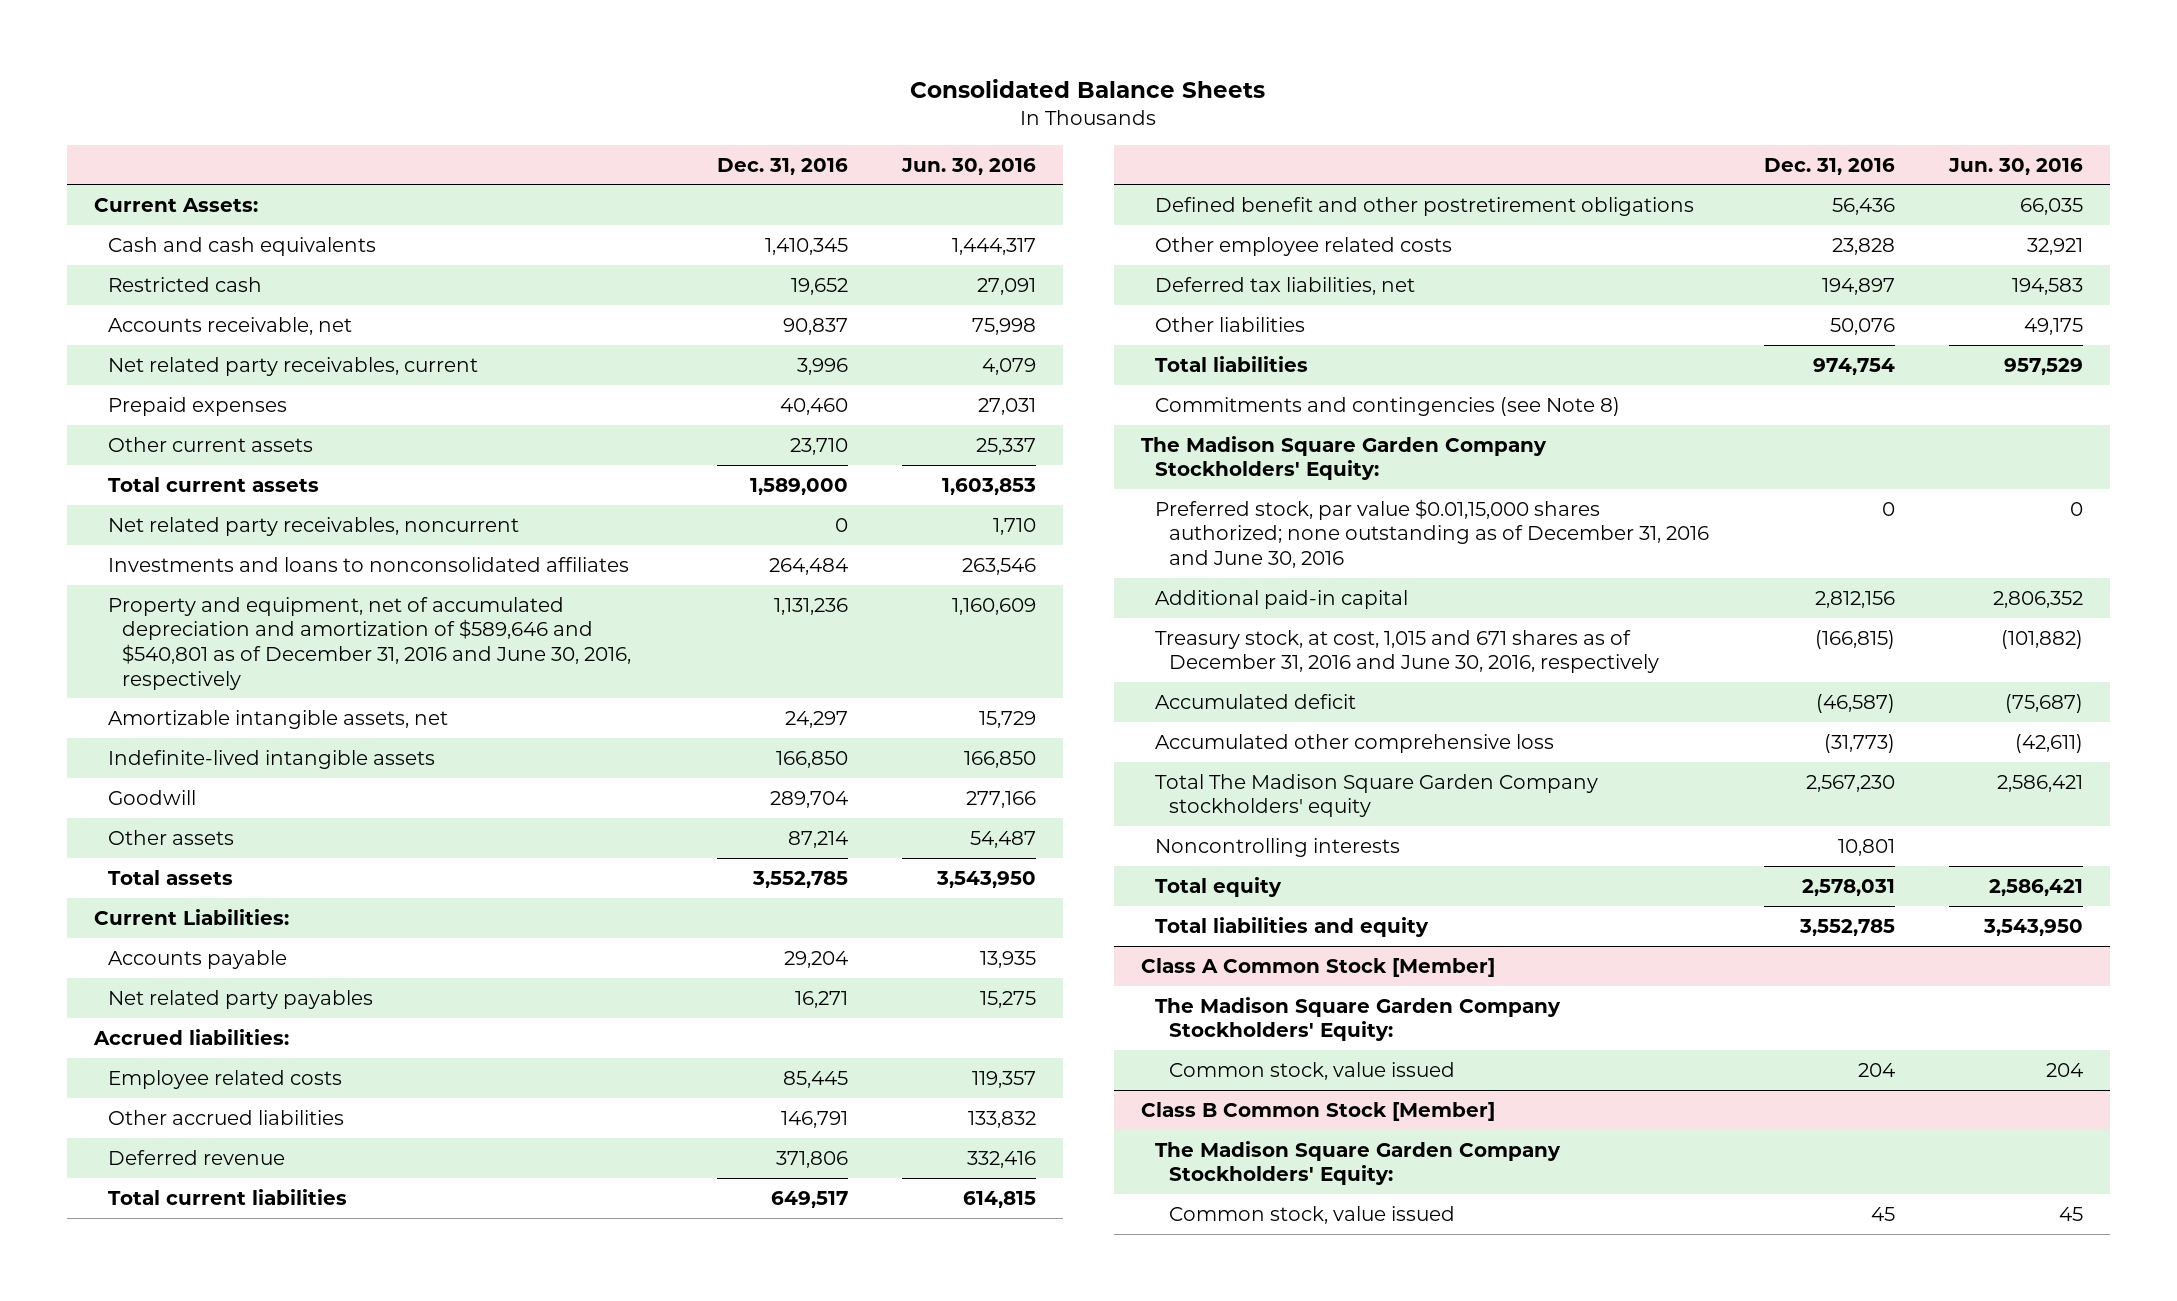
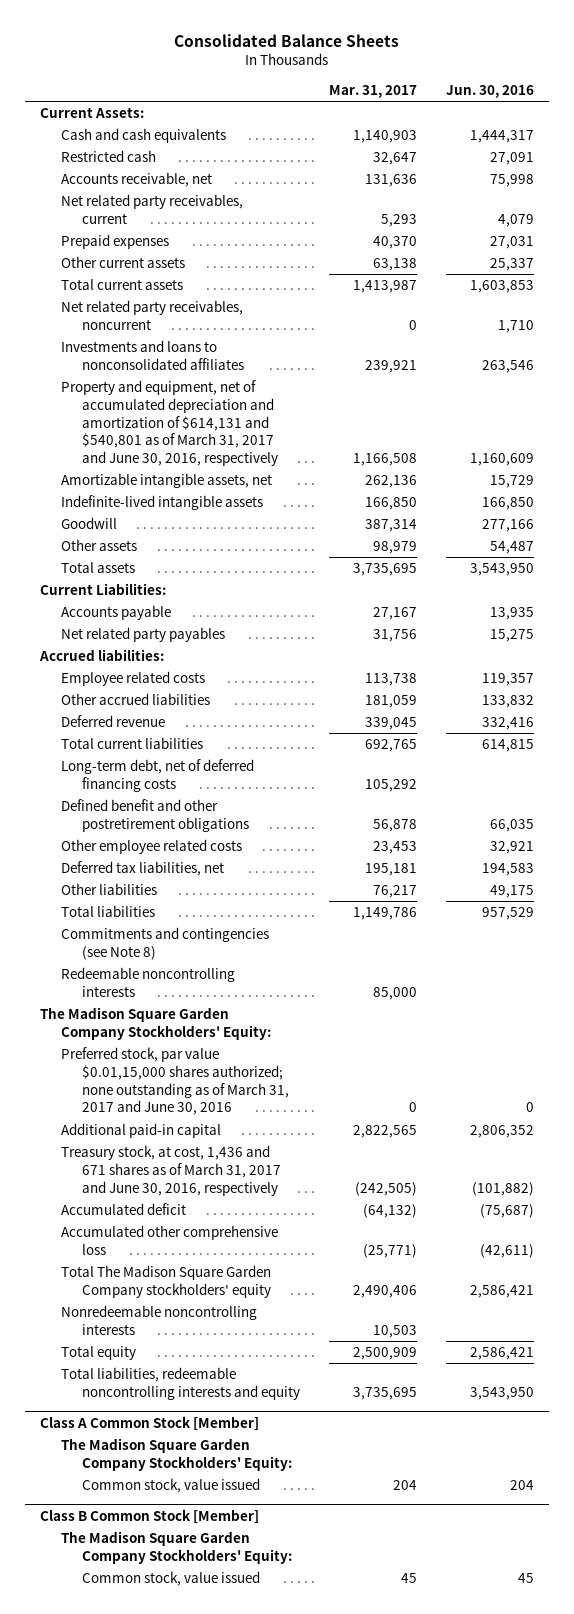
[716,157,848,175] Dec. 31, 2016 -> none
none -> [329,84,418,98] Mar. 31, 2017
[108,596,632,690] Property and equipment, net of accumulated depreciation and amortization of $589,646 and $540,801 as of December 31, 2016 and June 30, 2016, respectively -> [60,380,278,467] Property and equipment, net of accumulated depreciation and amortization of $614,131 and $540,801 as of March 31, 2017 and June 30, 2016, respectively
none -> [60,759,254,792] Long-term debt, net of deferred financing costs
none -> [60,967,235,997] Redeemable noncontrolling interests
[1155,498,1710,568] Preferred stock, par value $0.01,15,000 shares authorized; none outstanding as of December 31, 2016 and June 30, 2016 -> [60,1047,289,1116] Preferred stock, par value $0.01,15,000 shares authorized; none outstanding as of March 31, 2017 and June 30, 2016
[1155,629,1660,674] Treasury stock, at cost, 1,015 and 671 shares as of December 31, 2016 and June 30, 2016, respectively -> [60,1145,281,1196] Treasury stock, at cost, 1,436 and 671 shares as of March 31, 2017 and June 30, 2016, respectively
[1155,837,1401,857] Noncontrolling interests -> [60,1305,257,1335] Nonredeemable noncontrolling interests
[1155,916,1430,937] Total liabilities and equity -> [60,1367,300,1400] Total liabilities, redeemable noncontrolling interests and equity

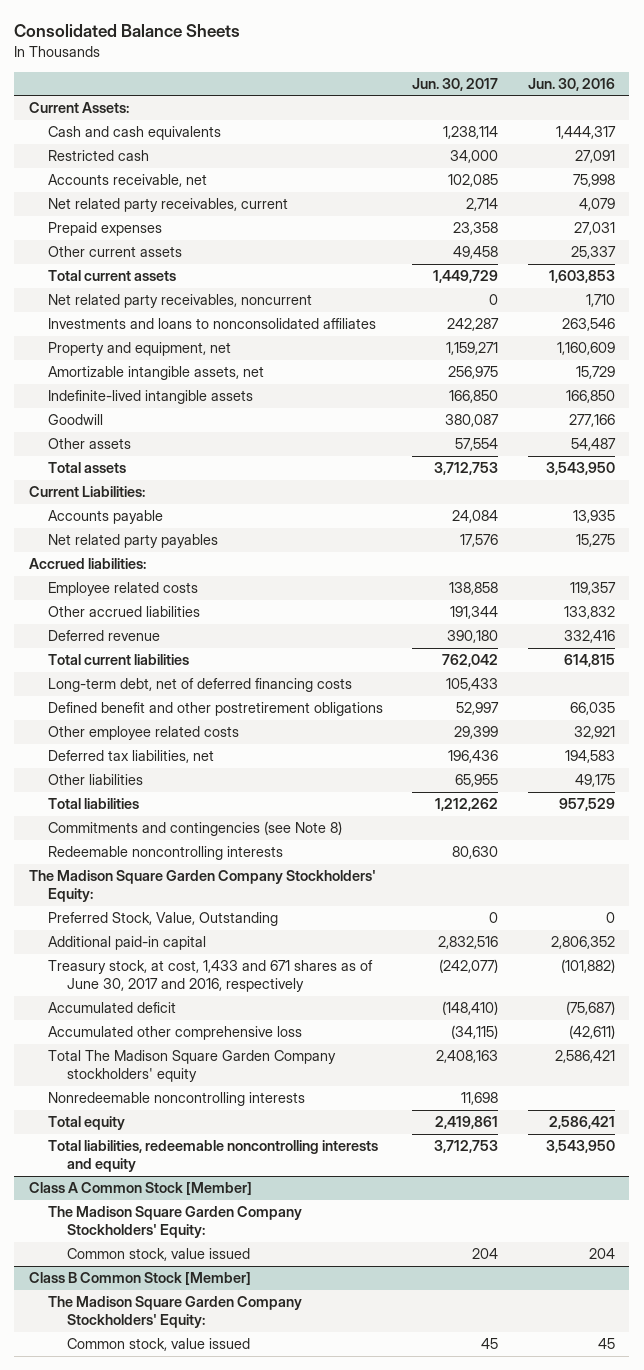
[329,84,418,98] Mar. 31, 2017 -> none
none -> [412,77,499,91] Jun. 30, 2017
[60,380,278,467] Property and equipment, net of accumulated depreciation and amortization of $614,131 and $540,801 as of March 31, 2017 and June 30, 2016, respectively -> [47,342,231,357] Property and equipment, net
[60,1047,289,1116] Preferred stock, par value $0.01,15,000 shares authorized; none outstanding as of March 31, 2017 and June 30, 2016 -> none
none -> [47,912,278,927] Preferred Stock, Value, Outstanding
[60,1145,281,1196] Treasury stock, at cost, 1,436 and 671 shares as of March 31, 2017 and June 30, 2016, respectively -> [47,960,373,993] Treasury stock, at cost, 1,433 and 671 shares as of June 30, 2017 and 2016, respectively

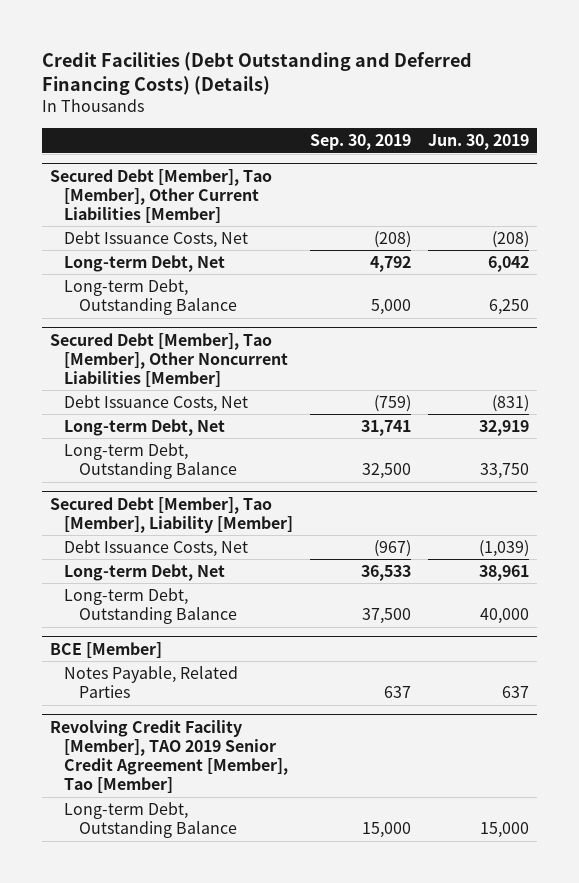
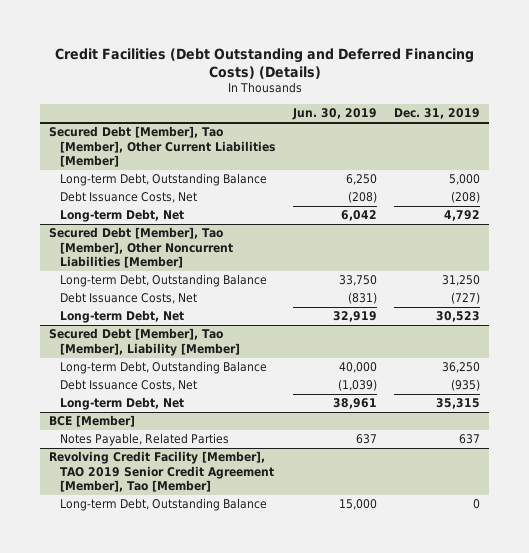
[310,134,412,151] Sep. 30, 2019 -> none
none -> [394,108,481,120] Dec. 31, 2019
[64,278,237,316] Long-term Debt, Outstanding Balance -> [60,173,268,187] Long-term Debt, Outstanding Balance
[64,442,237,480] Long-term Debt, Outstanding Balance -> [60,274,268,288] Long-term Debt, Outstanding Balance
[64,587,237,625] Long-term Debt, Outstanding Balance -> [60,361,268,375] Long-term Debt, Outstanding Balance

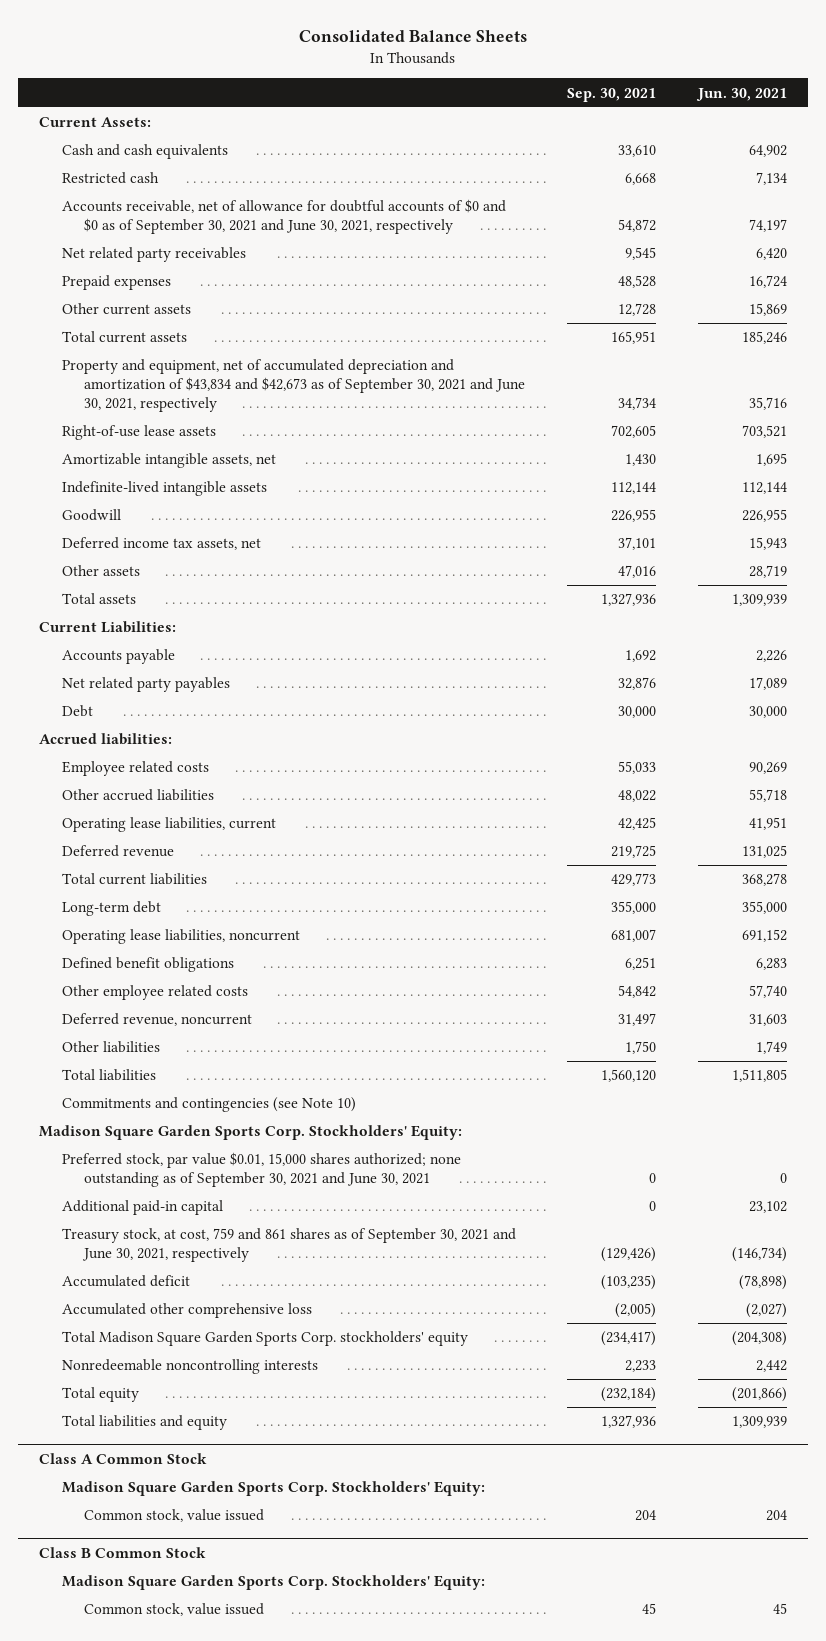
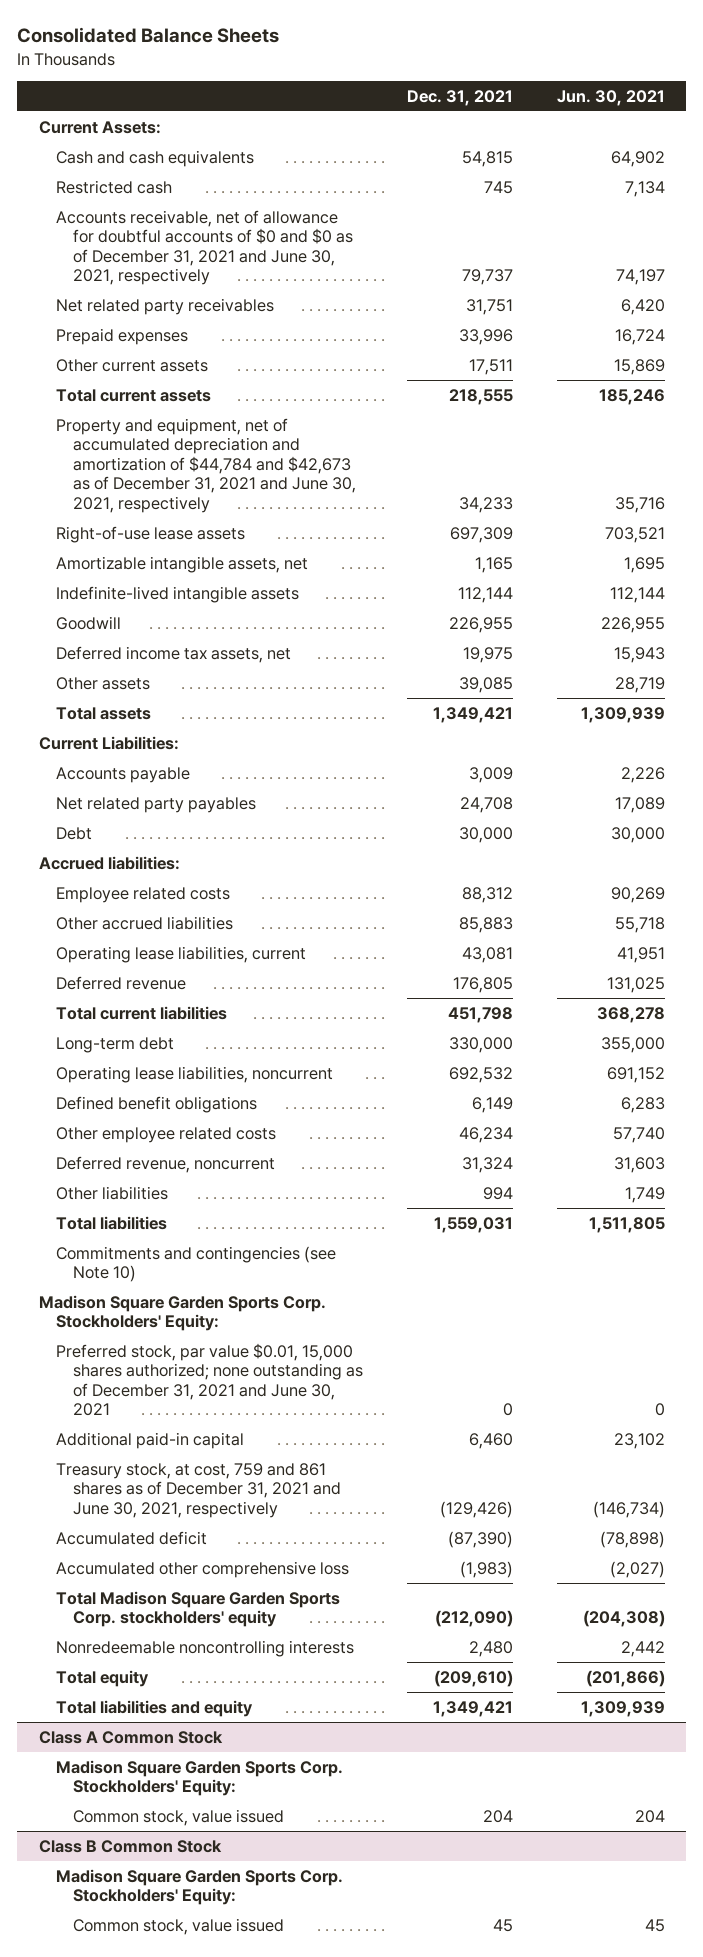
[567,87,657,102] Sep. 30, 2021 -> none
none -> [406,89,513,106] Dec. 31, 2021
[61,199,506,235] Accounts receivable, net of allowance for doubtful accounts of $0 and $0 as of September 30, 2021 and June 30, 2021, respectively -> [55,209,353,286] Accounts receivable, net of allowance for doubtful accounts of $0 and $0 as of December 31, 2021 and June 30, 2021, respectively
[61,359,526,413] Property and equipment, net of accumulated depreciation and amortization of $43,834 and $42,673 as of September 30, 2021 and June 30, 2021, respectively -> [55,417,356,513] Property and equipment, net of accumulated depreciation and amortization of $44,784 and $42,673 as of December 31, 2021 and June 30, 2021, respectively
[61,1152,461,1188] Preferred stock, par value $0.01, 15,000 shares authorized; none outstanding as of September 30, 2021 and June 30, 2021 -> [55,1342,363,1417] Preferred stock, par value $0.01, 15,000 shares authorized; none outstanding as of December 31, 2021 and June 30, 2021
[61,1228,516,1263] Treasury stock, at cost, 759 and 861 shares as of September 30, 2021 and June 30, 2021, respectively -> [55,1462,341,1518] Treasury stock, at cost, 759 and 861 shares as of December 31, 2021 and June 30, 2021, respectively

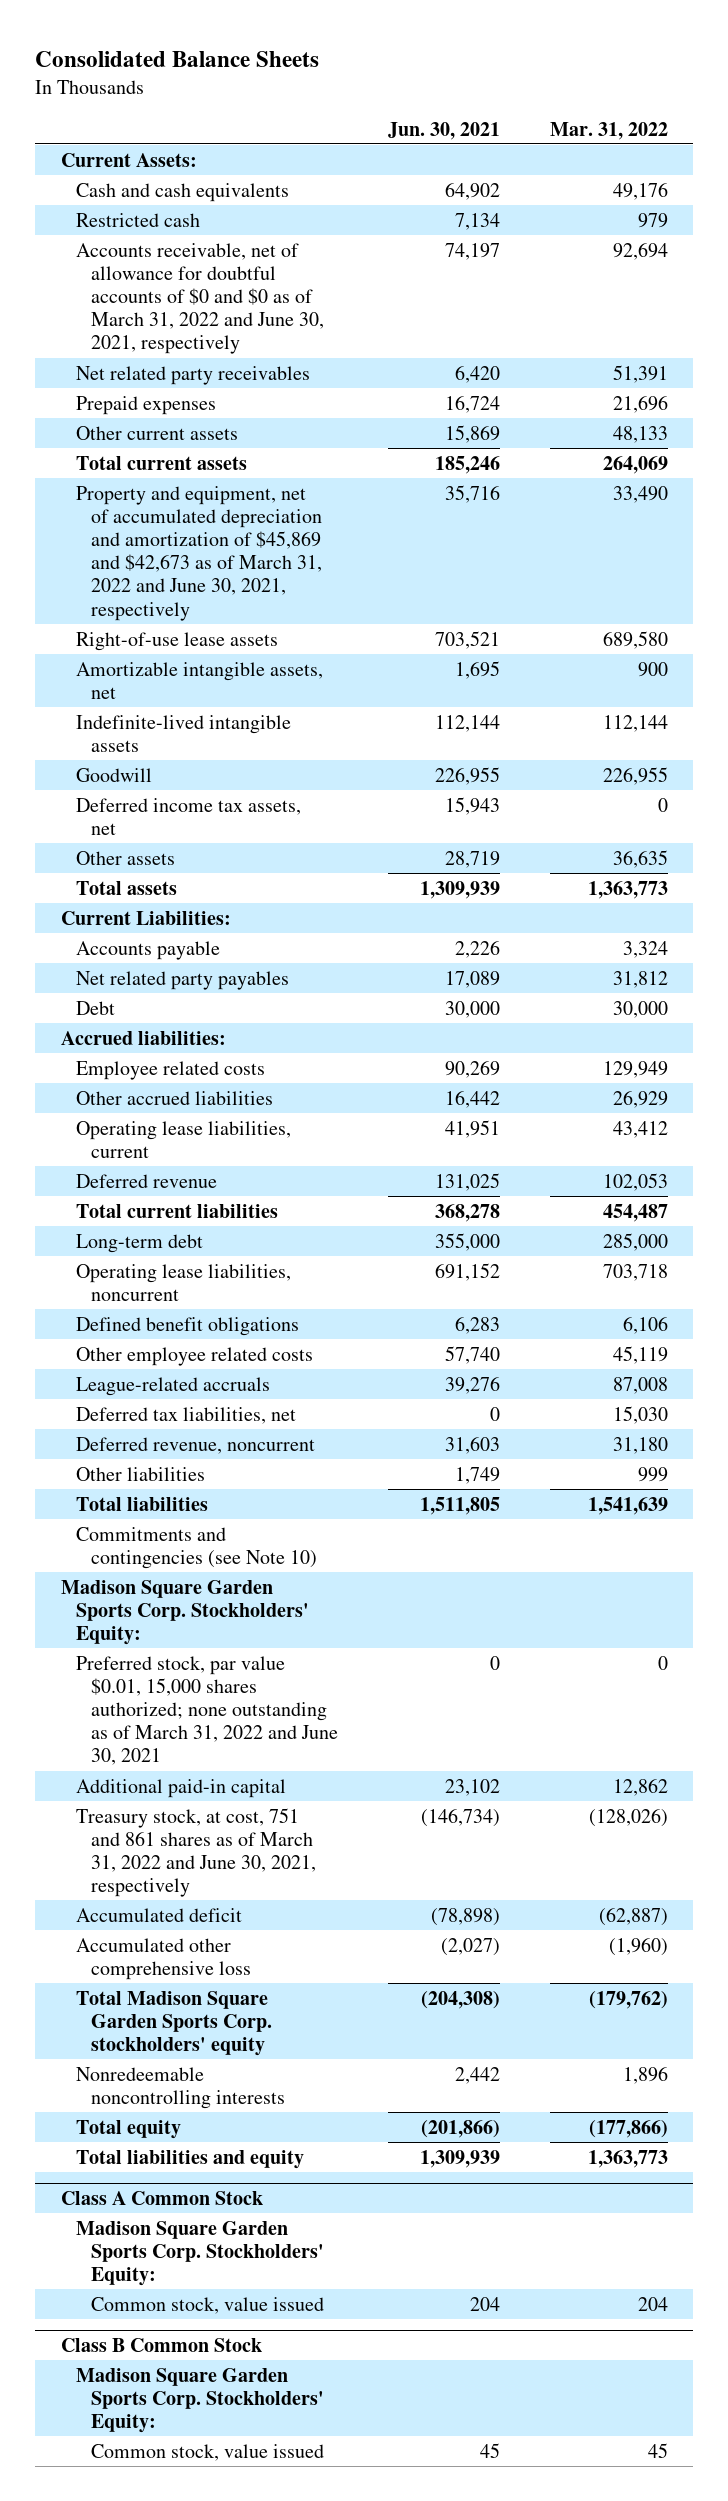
[406,89,513,106] Dec. 31, 2021 -> none
none -> [549,121,668,140] Mar. 31, 2022
[55,209,353,286] Accounts receivable, net of allowance for doubtful accounts of $0 and $0 as of December 31, 2021 and June 30, 2021, respectively -> [75,242,324,355] Accounts receivable, net of allowance for doubtful accounts of $0 and $0 as of March 31, 2022 and June 30, 2021, respectively
[55,417,356,513] Property and equipment, net of accumulated depreciation and amortization of $44,784 and $42,673 as of December 31, 2021 and June 30, 2021, respectively -> [75,485,322,621] Property and equipment, net of accumulated depreciation and amortization of $45,869 and $42,673 as of March 31, 2022 and June 30, 2021, respectively
[614,916,665,933] 55,718 -> [444,1089,500,1108] 16,442
none -> [75,1376,270,1396] League-related accruals
none -> [75,1406,296,1424] Deferred tax liabilities, net
[55,1342,363,1417] Preferred stock, par value $0.01, 15,000 shares authorized; none outstanding as of December 31, 2021 and June 30, 2021 -> [75,1655,338,1766] Preferred stock, par value $0.01, 15,000 shares authorized; none outstanding as of March 31, 2022 and June 30, 2021
[55,1462,341,1518] Treasury stock, at cost, 759 and 861 shares as of December 31, 2021 and June 30, 2021, respectively -> [75,1807,316,1898] Treasury stock, at cost, 751 and 861 shares as of March 31, 2022 and June 30, 2021, respectively

